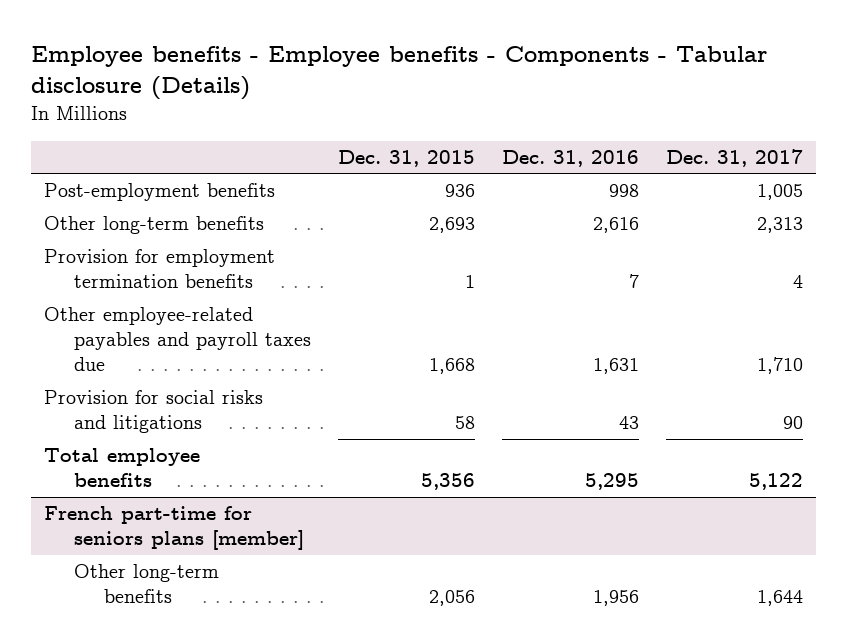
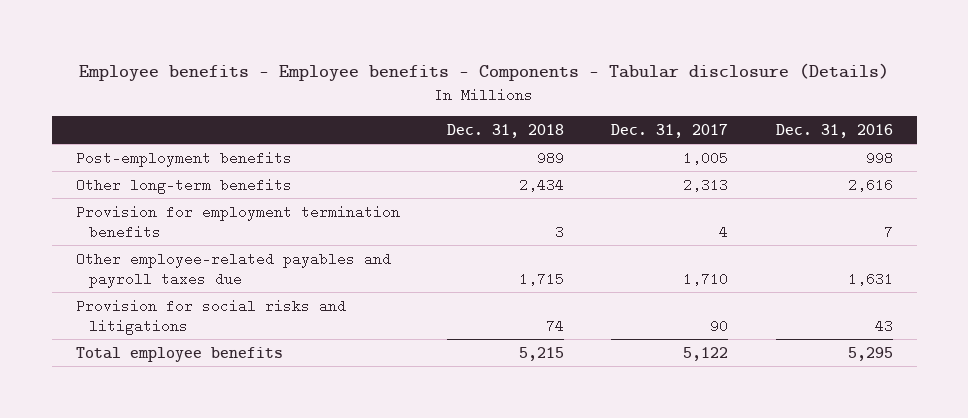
[338,149,476,167] Dec. 31, 2015 -> none
none -> [446,123,564,138] Dec. 31, 2018
[44,506,305,551] French part-time for seniors plans [member] -> none
[74,564,220,604] Other long-term benefits -> none

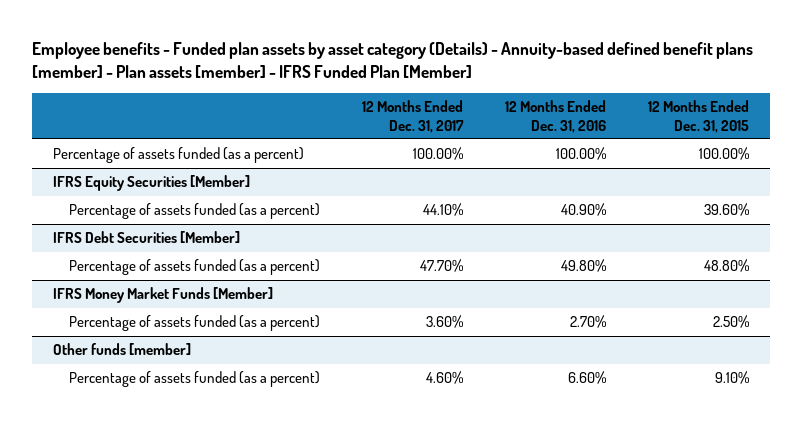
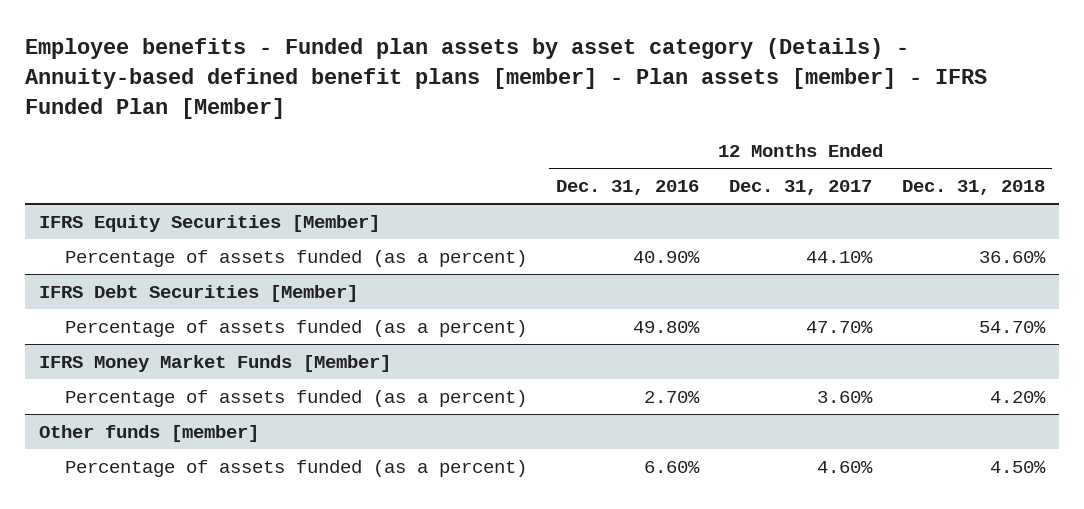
[647,100,749,133] 12 Months Ended Dec. 31, 2015 -> none
none -> [901,179,1045,195] Dec. 31, 2018
[52,147,304,164] Percentage of assets funded (as a percent) -> none

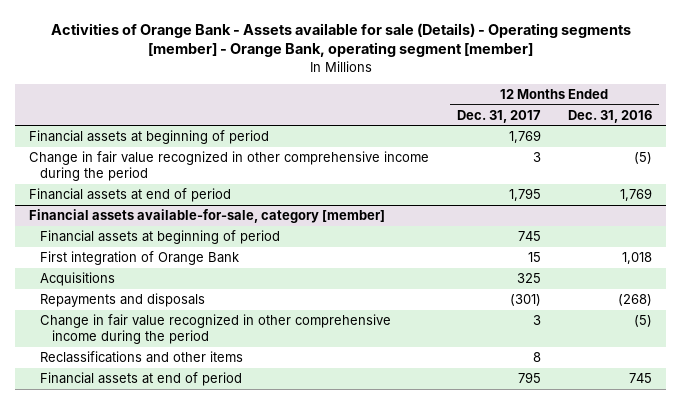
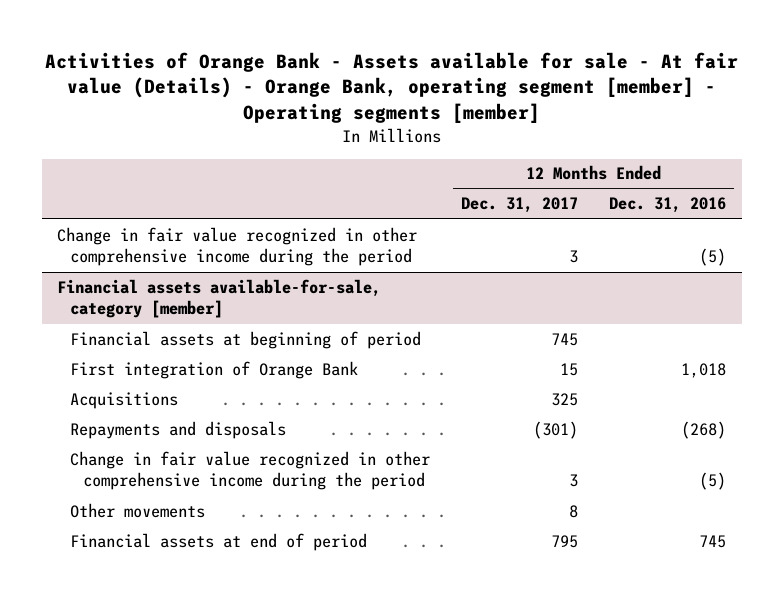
[50,22,631,58] Activities of Orange Bank - Assets available for sale (Details) - Operating segments [member] - Orange Bank, operating segment [member] -> [44,51,738,124] Activities of Orange Bank - Assets available for sale - At fair value (Details) - Orange Bank, operating segment [member] - Operating segments [member]
[28,129,269,144] Financial assets at beginning of period -> none
[28,187,231,202] Financial assets at end of period -> none
[40,350,244,363] Reclassifications and other items -> [70,502,206,518] Other movements

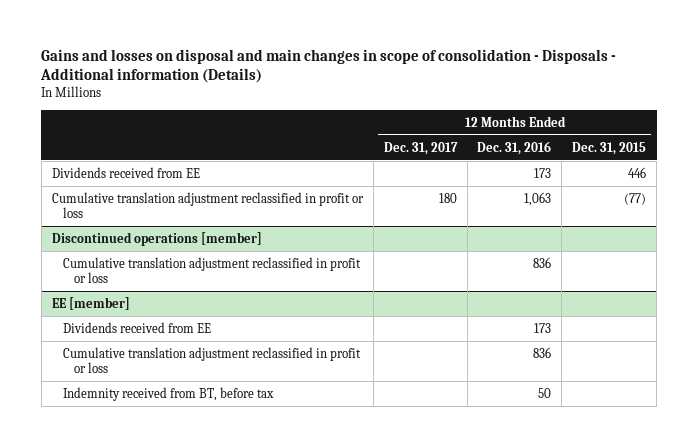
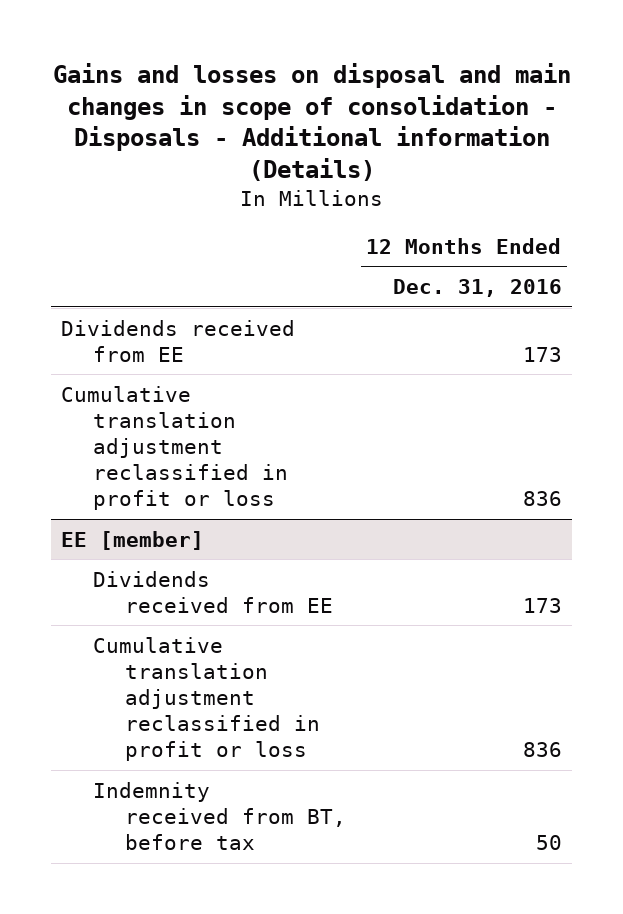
[383,141,458,155] Dec. 31, 2017 -> none
[572,141,647,155] Dec. 31, 2015 -> none
[51,191,364,218] Cumulative translation adjustment reclassified in profit or loss -> none
[51,231,262,246] Discontinued operations [member] -> none

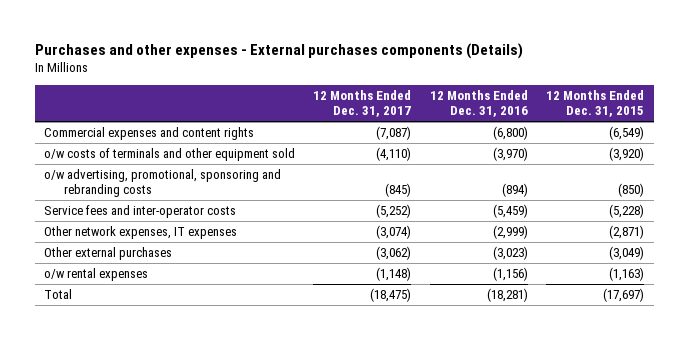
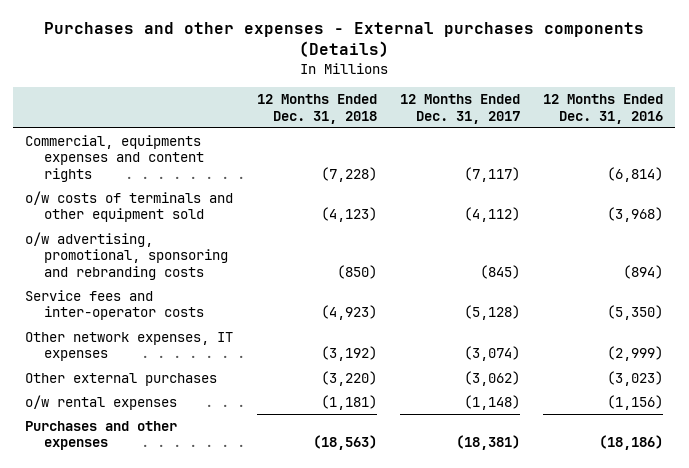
[546,90,645,118] 12 Months Ended Dec. 31, 2015 -> none
none -> [256,94,377,124] 12 Months Ended Dec. 31, 2018
[43,127,254,141] Commercial expenses and content rights -> [25,135,205,182] Commercial, equipments expenses and content rights
[376,126,412,141] (7,087) -> [463,166,520,182] (7,117)
[492,126,528,141] (6,800) -> [607,166,664,182] (6,814)
[376,147,412,162] (4,110) -> [463,207,520,223] (4,112)
[492,147,528,162] (3,970) -> [607,207,664,223] (3,968)
[376,204,412,219] (5,252) -> [463,305,520,321] (5,128)
[492,204,528,219] (5,459) -> [607,305,664,321] (5,350)
[43,289,72,300] Total -> none
none -> [25,421,178,451] Purchases and other expenses

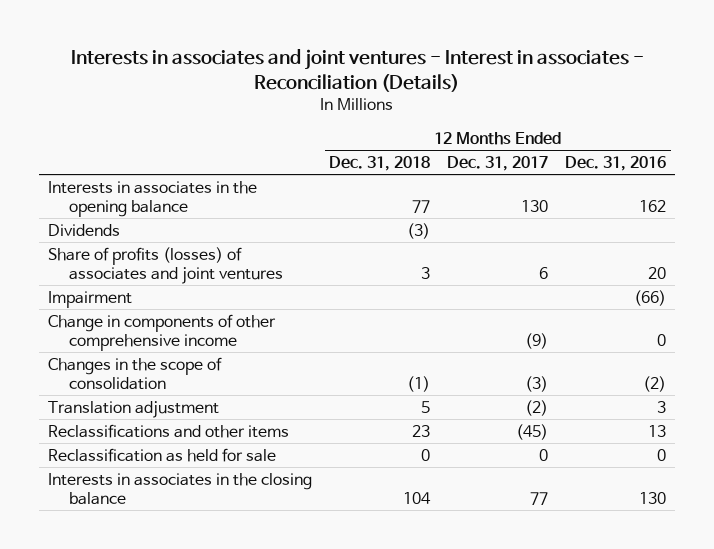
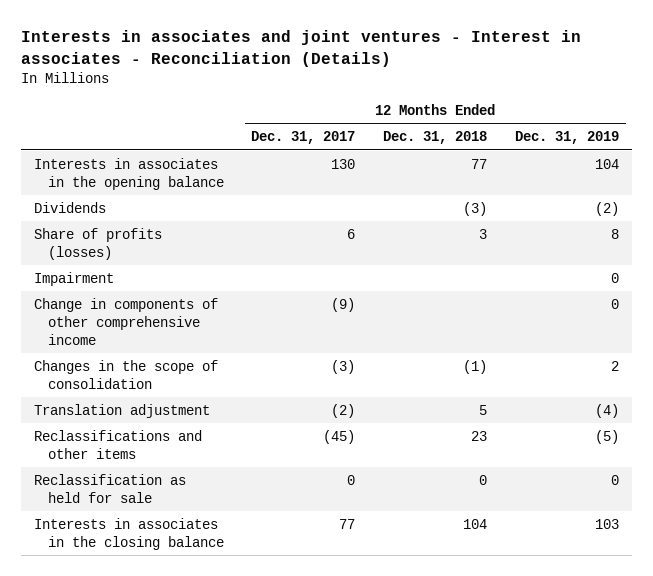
[565,155,667,171] Dec. 31, 2016 -> none
none -> [514,131,619,145] Dec. 31, 2019
[47,246,283,285] Share of profits (losses) of associates and joint ventures -> [34,227,163,260] Share of profits (losses)

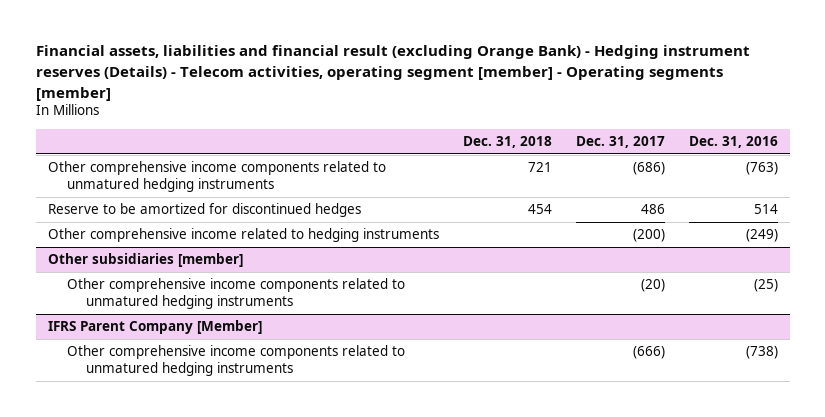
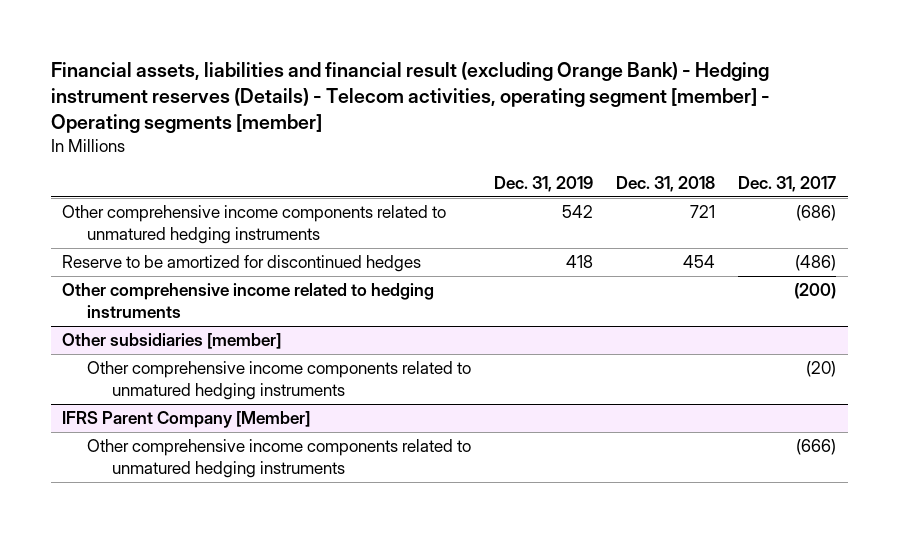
[688,136,778,149] Dec. 31, 2016 -> none
none -> [494,175,594,192] Dec. 31, 2019
[640,204,665,215] 486 -> [795,255,837,272] (486)

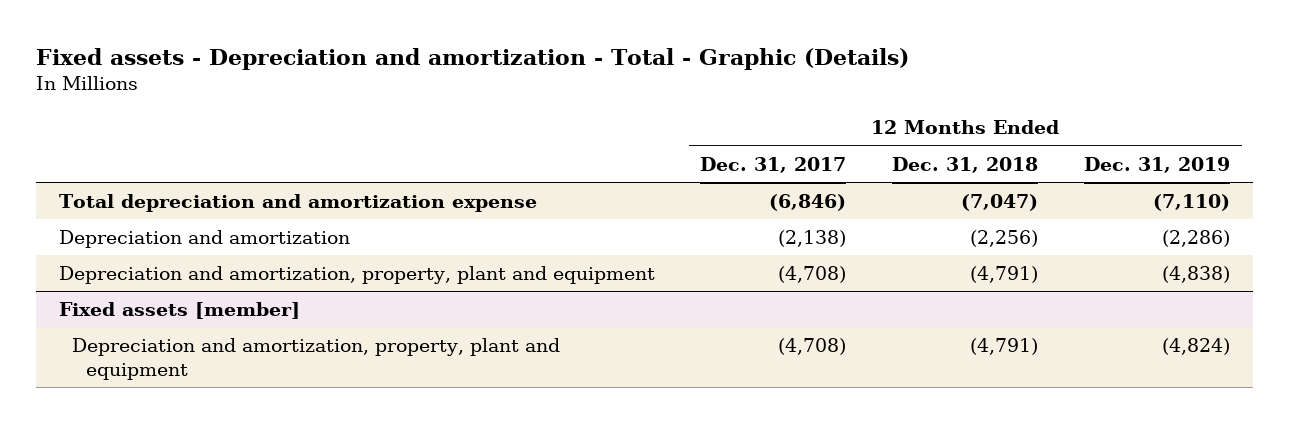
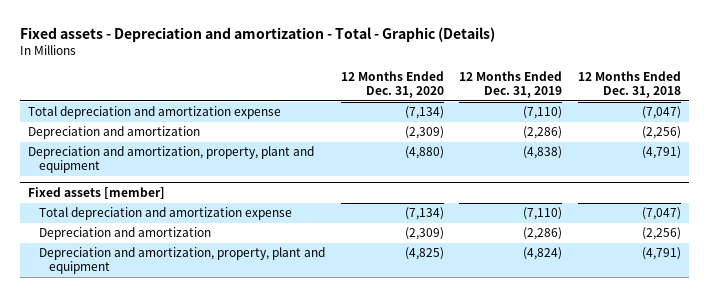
[700,156,847,173] Dec. 31, 2017 -> none
none -> [340,71,444,99] 12 Months Ended Dec. 31, 2020
none -> [38,207,292,221] Total depreciation and amortization expense
none -> [38,227,211,241] Depreciation and amortization

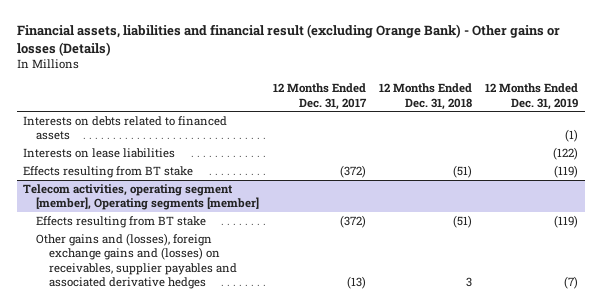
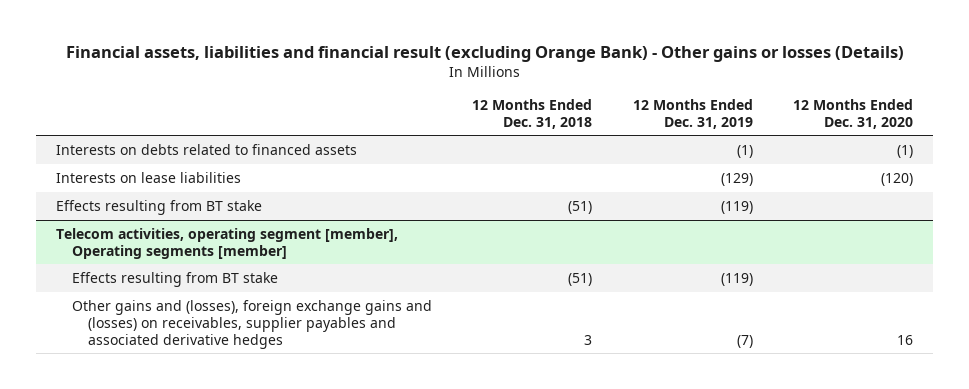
[272,83,367,110] 12 Months Ended Dec. 31, 2017 -> none
none -> [793,98,914,129] 12 Months Ended Dec. 31, 2020
[552,146,578,160] (122) -> [720,172,753,186] (129)

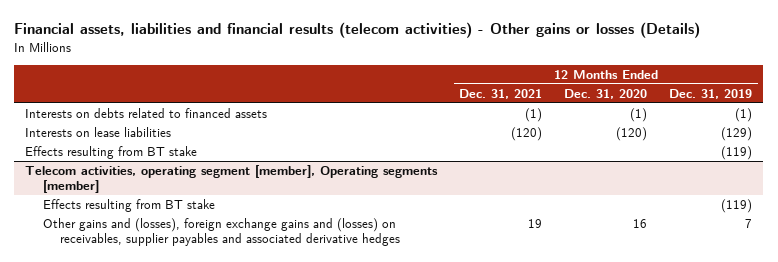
[65,45,904,62] Financial assets, liabilities and financial result (excluding Orange Bank) - Other gains or losses (Details) -> [14,22,701,39] Financial assets, liabilities and financial results (telecom activities) - Other gains or losses (Details)
[472,98,593,129] 12 Months Ended Dec. 31, 2018 -> none
none -> [459,88,543,99] Dec. 31, 2021
[736,334,753,348] (7) -> [745,219,753,229] 7

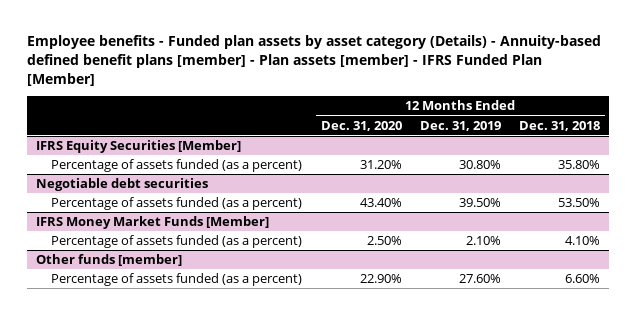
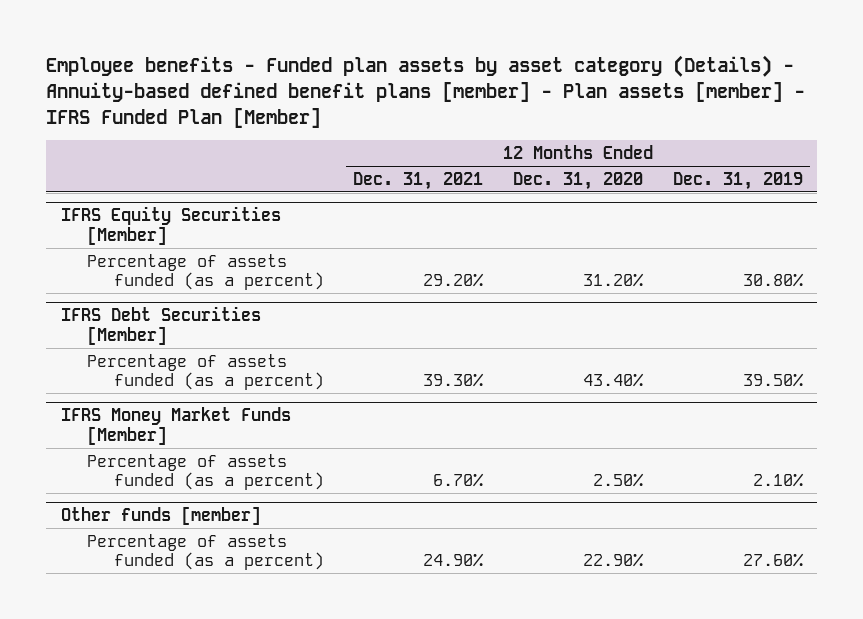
[519,120,601,131] Dec. 31, 2018 -> none
none -> [353,171,484,190] Dec. 31, 2021
[36,178,209,192] Negotiable debt securities -> [60,306,261,346] IFRS Debt Securities [Member]

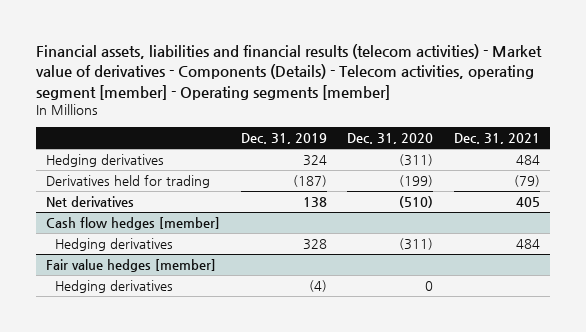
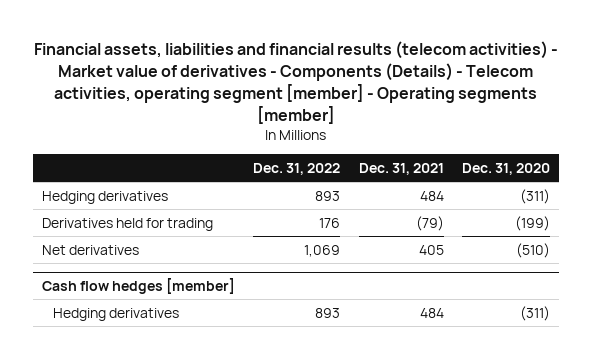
[240,133,327,145] Dec. 31, 2019 -> none
none -> [253,162,341,175] Dec. 31, 2022
[46,259,217,273] Fair value hedges [member] -> none
[55,280,174,294] Hedging derivatives -> none

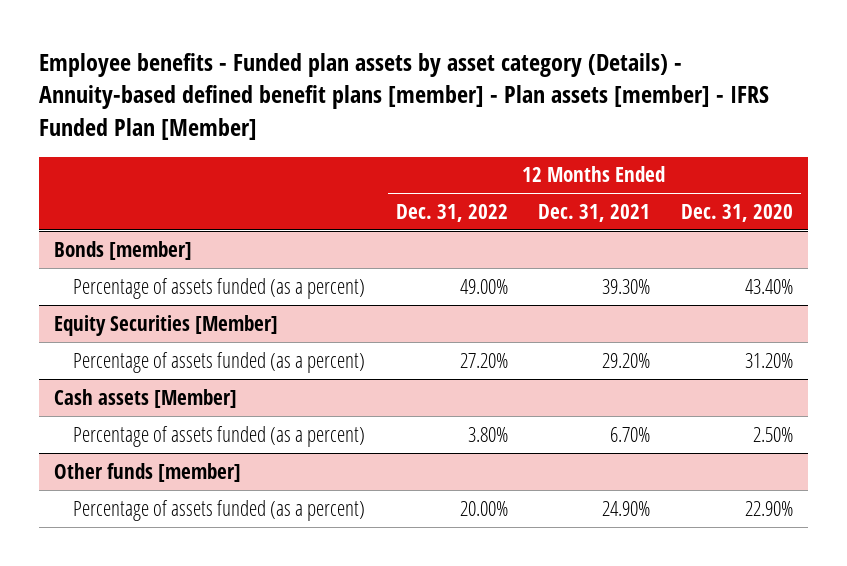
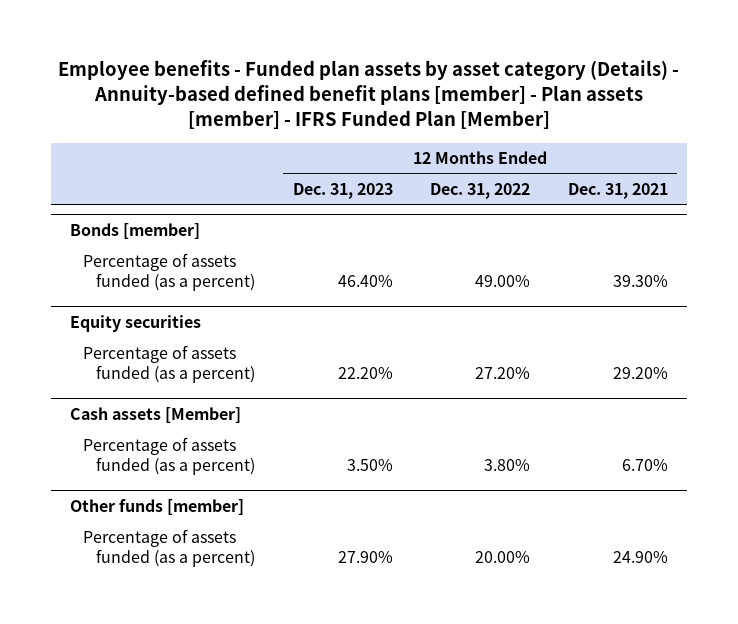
[680,203,793,222] Dec. 31, 2020 -> none
none -> [292,182,393,199] Dec. 31, 2023
[54,314,279,336] Equity Securities [Member] -> [69,315,201,333] Equity securities

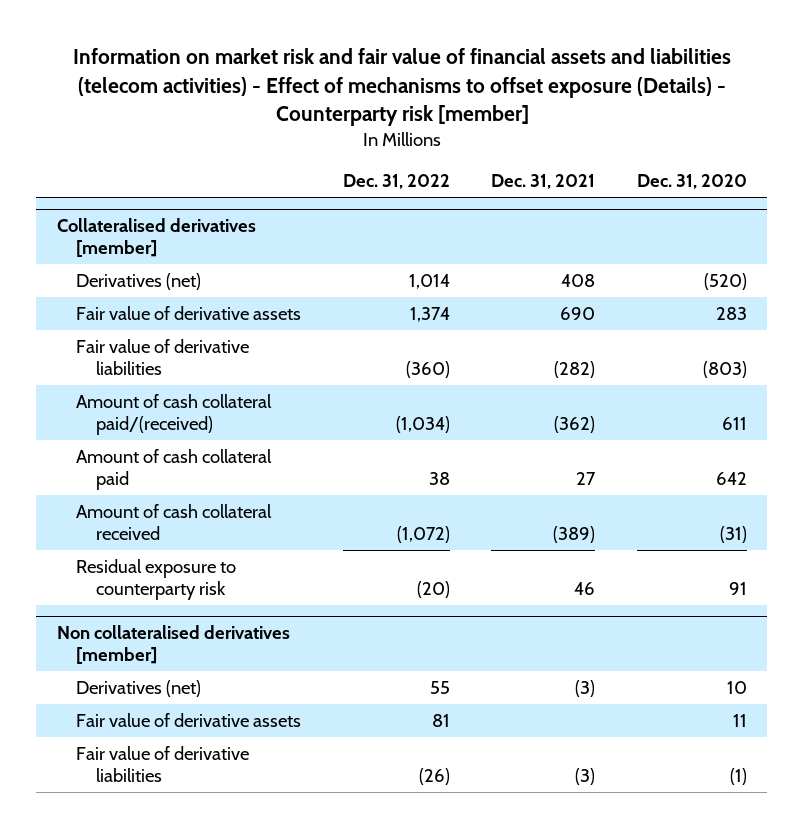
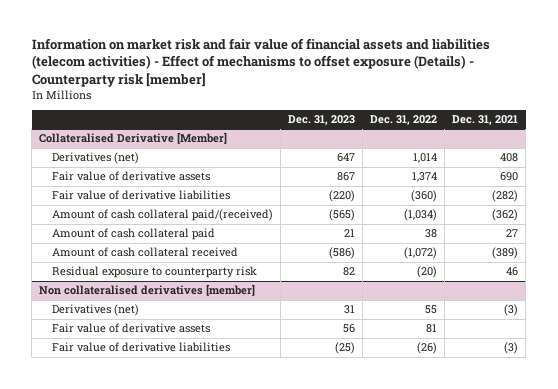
[636,174,747,190] Dec. 31, 2020 -> none
none -> [287,115,355,126] Dec. 31, 2023
[56,217,256,257] Collateralised derivatives [member] -> [39,132,228,145] Collateralised Derivative [Member]

